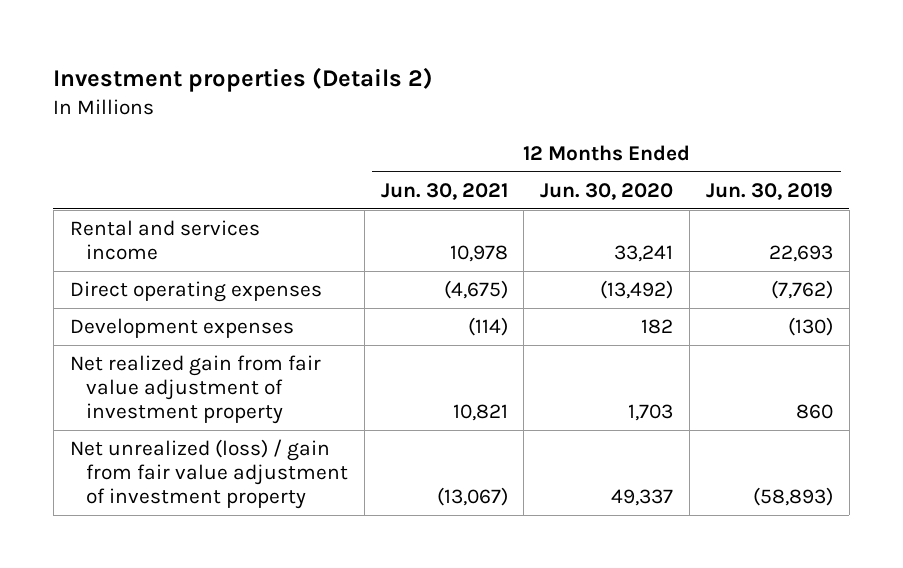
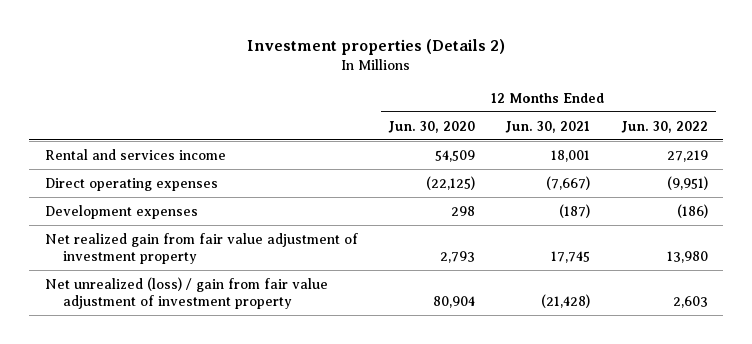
[706,182,834,200] Jun. 30, 2019 -> none
none -> [620,120,708,133] Jun. 30, 2022
[449,245,508,263] 10,978 -> [551,149,591,162] 18,001
[614,245,674,263] 33,241 -> [435,149,476,162] 54,509
[443,280,508,300] (4,675) -> [546,175,591,190] (7,667)
[600,280,674,300] (13,492) -> [426,175,476,190] (22,125)
[467,317,508,337] (114) -> [559,203,591,218] (187)
[641,319,674,335] 182 -> [451,205,476,216] 298
[452,404,508,422] 10,821 -> [551,251,591,264] 17,745
[628,404,674,422] 1,703 -> [440,251,476,264] 2,793
[436,487,508,507] (13,067) -> [541,294,591,309] (21,428)
[611,489,674,507] 49,337 -> [433,296,476,309] 80,904

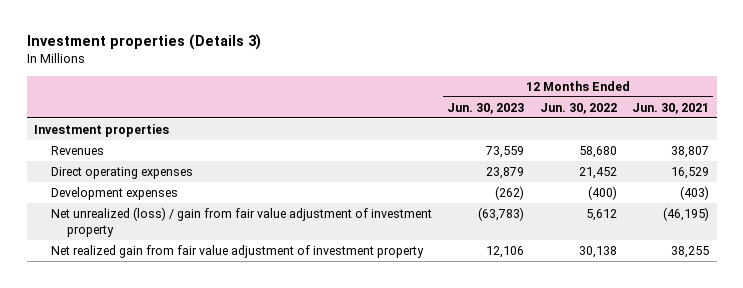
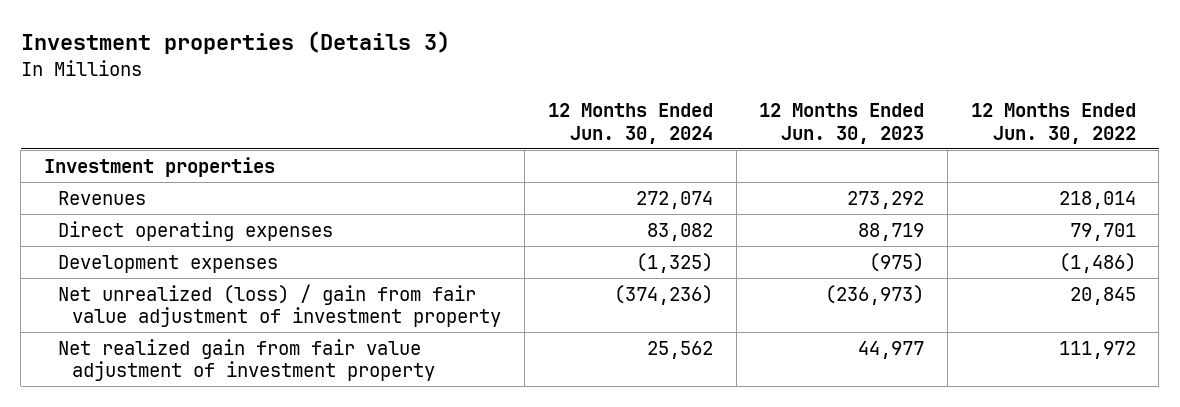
[631,102,709,114] Jun. 30, 2021 -> none
none -> [547,103,713,144] 12 Months Ended Jun. 30, 2024
[485,145,525,158] 73,559 -> [847,190,925,209] 273,292
[578,145,617,158] 58,680 -> [1058,190,1136,209] 218,014
[486,166,525,179] 23,879 -> [858,222,925,241] 88,719
[578,166,617,179] 21,452 -> [1069,222,1136,241] 79,701
[495,185,525,200] (262) -> [869,252,925,272] (975)
[587,185,617,200] (400) -> [1058,252,1136,273] (1,486)
[478,206,525,221] (63,783) -> [825,284,925,305] (236,973)
[585,208,617,221] 5,612 -> [1069,286,1136,305] 20,845
[486,245,525,258] 12,106 -> [858,340,925,359] 44,977
[578,245,617,258] 30,138 -> [1058,340,1136,359] 111,972

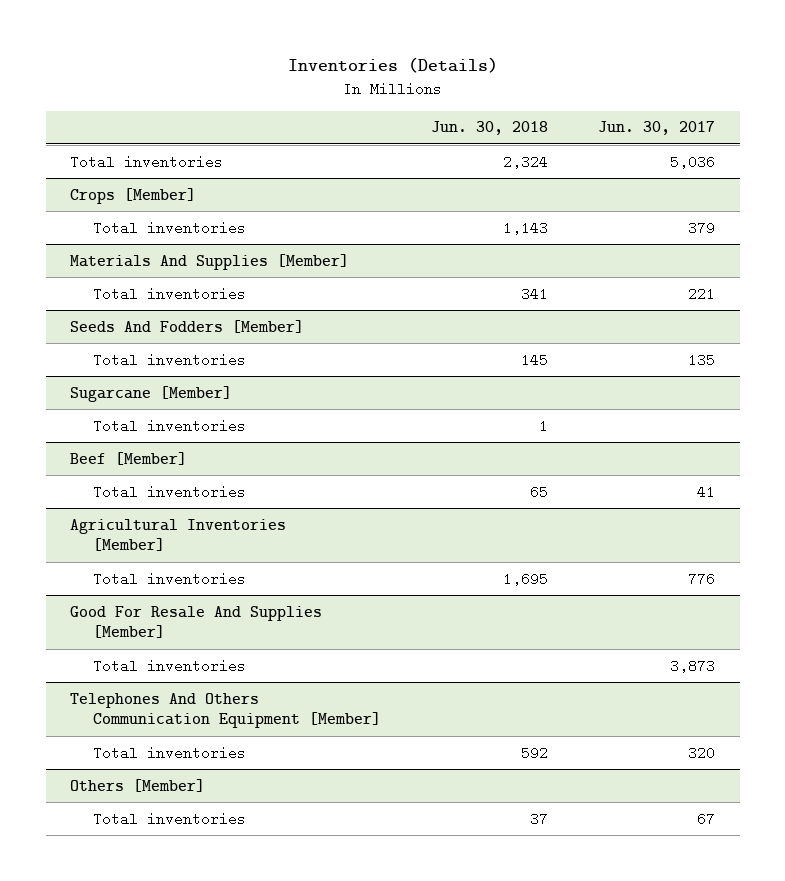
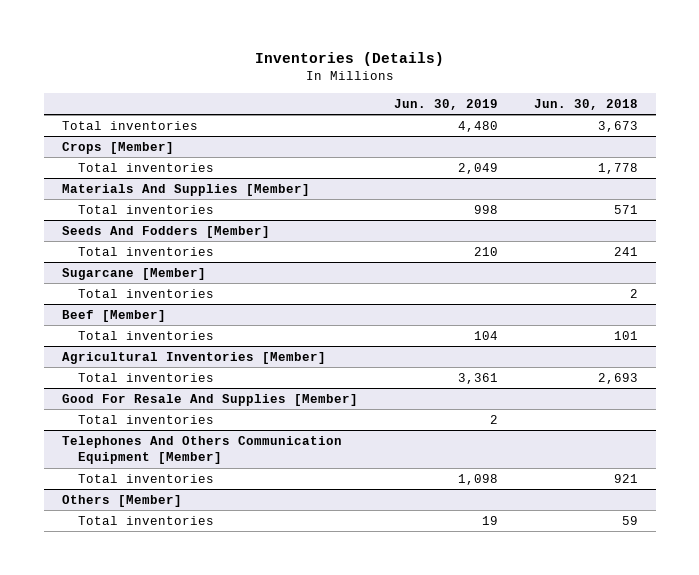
[597,121,715,136] Jun. 30, 2017 -> none
none -> [393,98,498,110] Jun. 30, 2019
[502,154,548,169] 2,324 -> [597,120,638,132] 3,673
[502,220,548,235] 1,143 -> [597,162,638,174] 1,778
[520,286,548,301] 341 -> [613,204,638,214] 571
[520,352,548,367] 145 -> [613,246,638,256] 241
[538,418,548,433] 1 -> [629,288,638,298] 2
[529,484,548,499] 65 -> [613,330,638,340] 101
[502,571,548,586] 1,695 -> [597,372,638,384] 2,693
[520,745,548,760] 592 -> [613,473,638,483] 921
[529,811,548,826] 37 -> [621,515,638,525] 59

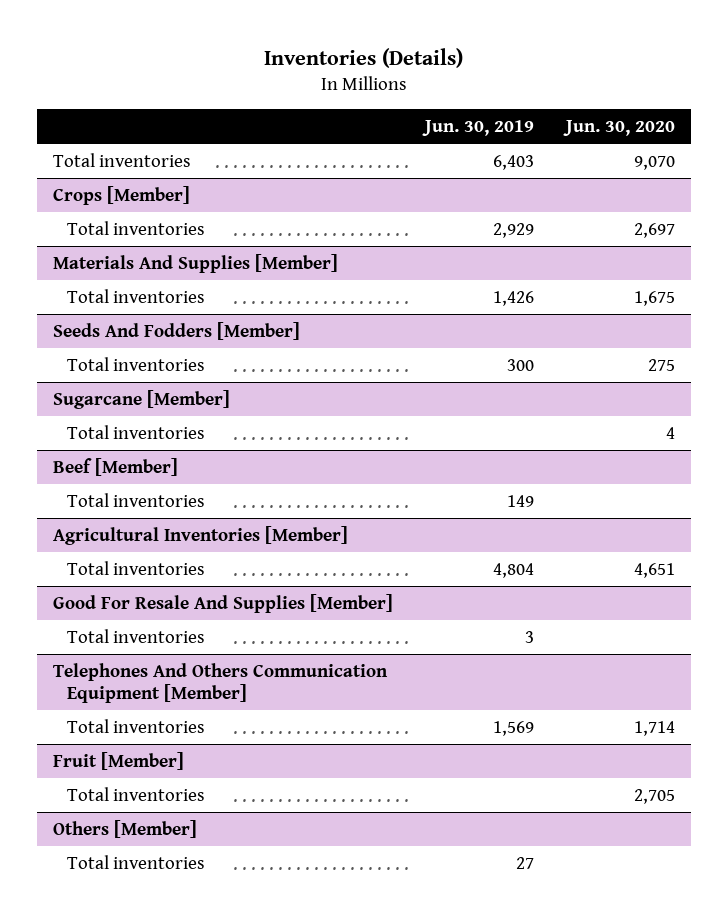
[533,98,638,110] Jun. 30, 2018 -> none
none -> [562,119,675,136] Jun. 30, 2020
[457,120,498,132] 4,480 -> [492,154,534,170] 6,403
[457,162,498,174] 2,049 -> [492,222,534,238] 2,929
[473,204,498,214] 998 -> [492,290,534,306] 1,426
[473,246,498,256] 210 -> [506,358,534,371] 300
[473,330,498,340] 104 -> [506,494,534,507] 149
[457,372,498,384] 3,361 -> [492,562,534,578] 4,804
[489,414,498,424] 2 -> [524,630,534,643] 3
[457,473,498,485] 1,098 -> [492,720,534,736] 1,569
none -> [52,751,184,770] Fruit [Member]
none -> [66,786,205,801] Total inventories
[481,515,498,525] 19 -> [515,856,534,869] 27

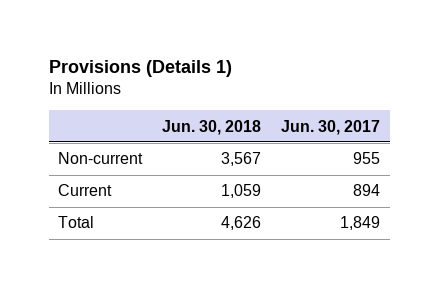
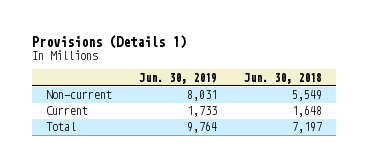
[281,119,381,135] Jun. 30, 2017 -> none
none -> [139,72,218,84] Jun. 30, 2019
[221,152,262,167] 3,567 -> [292,90,323,102] 5,549
[221,184,262,199] 1,059 -> [292,105,323,118] 1,648
[221,216,262,231] 4,626 -> [292,122,323,134] 7,197

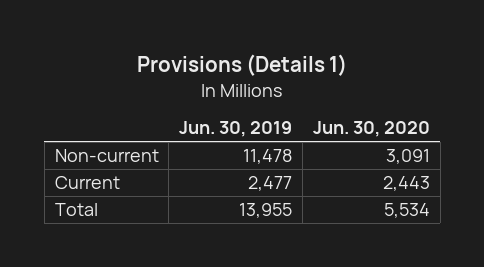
[244,72,323,84] Jun. 30, 2018 -> none
none -> [312,121,430,138] Jun. 30, 2020
[187,90,218,102] 8,031 -> [243,148,293,164] 11,478
[187,106,218,118] 1,733 -> [248,175,293,191] 2,477
[187,121,218,134] 9,764 -> [239,202,293,218] 13,955

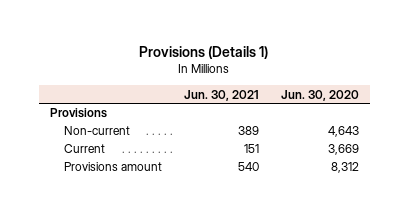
[179,121,293,138] Jun. 30, 2019 -> none
none -> [183,89,259,101] Jun. 30, 2021
[54,202,98,216] Total -> none
none -> [49,108,107,119] Provisions
[385,148,430,164] 3,091 -> [327,126,359,138] 4,643
[382,175,430,191] 2,443 -> [327,144,359,156] 3,669
none -> [63,162,162,172] Provisions amount

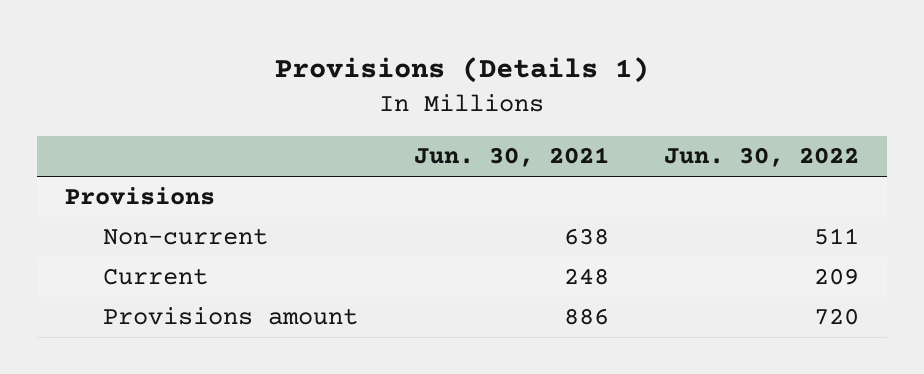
[280,89,359,101] Jun. 30, 2020 -> none
none -> [664,147,860,168] Jun. 30, 2022
[237,126,259,136] 389 -> [563,228,609,246] 638
[243,144,259,154] 151 -> [563,268,609,286] 248
[237,162,259,172] 540 -> [563,308,609,326] 886

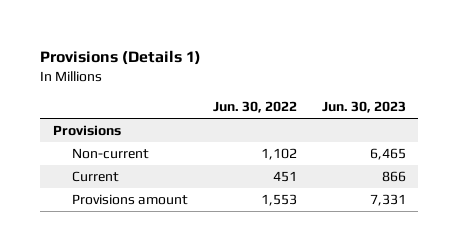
[413,147,609,168] Jun. 30, 2021 -> none
none -> [321,101,406,114] Jun. 30, 2023
[814,228,860,246] 511 -> [260,148,297,161] 1,102
[814,268,860,286] 209 -> [272,171,297,183] 451
[814,308,860,326] 720 -> [260,194,297,207] 1,553

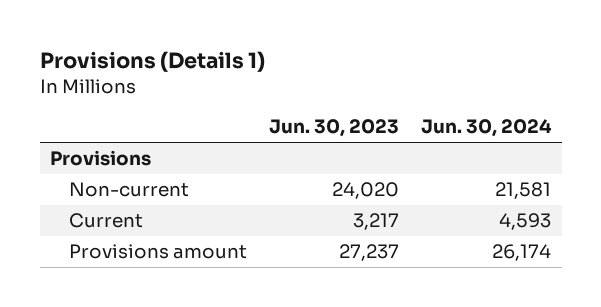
[212,101,297,114] Jun. 30, 2022 -> none
none -> [420,119,552,138] Jun. 30, 2024
[369,148,406,161] 6,465 -> [332,182,400,200] 24,020
[381,171,406,183] 866 -> [353,213,400,231] 3,217
[369,194,406,207] 7,331 -> [339,244,400,262] 27,237

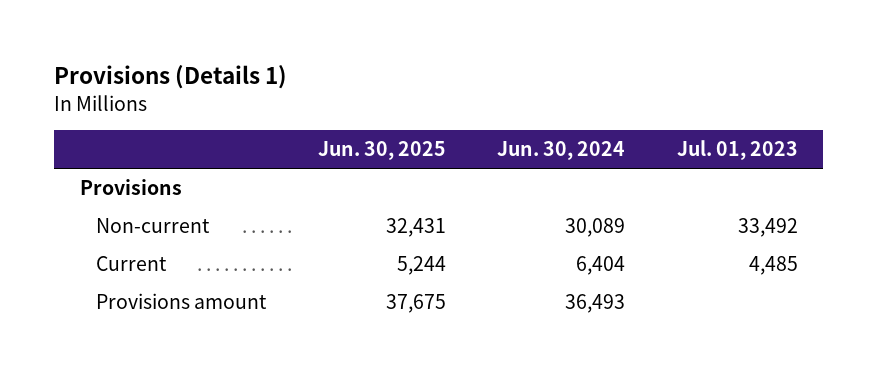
[269,119,400,138] Jun. 30, 2023 -> none
none -> [317,141,446,161] Jun. 30, 2025
none -> [676,140,798,161] Jul. 01, 2023
[494,182,551,200] 21,581 -> [565,218,626,238] 30,089
[498,213,551,231] 4,593 -> [576,256,626,276] 6,404
[491,244,551,262] 26,174 -> [565,294,626,314] 36,493

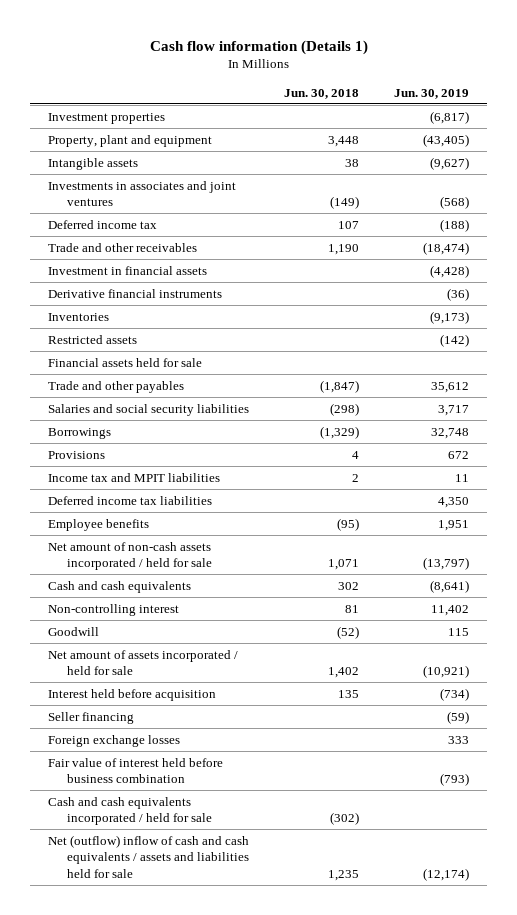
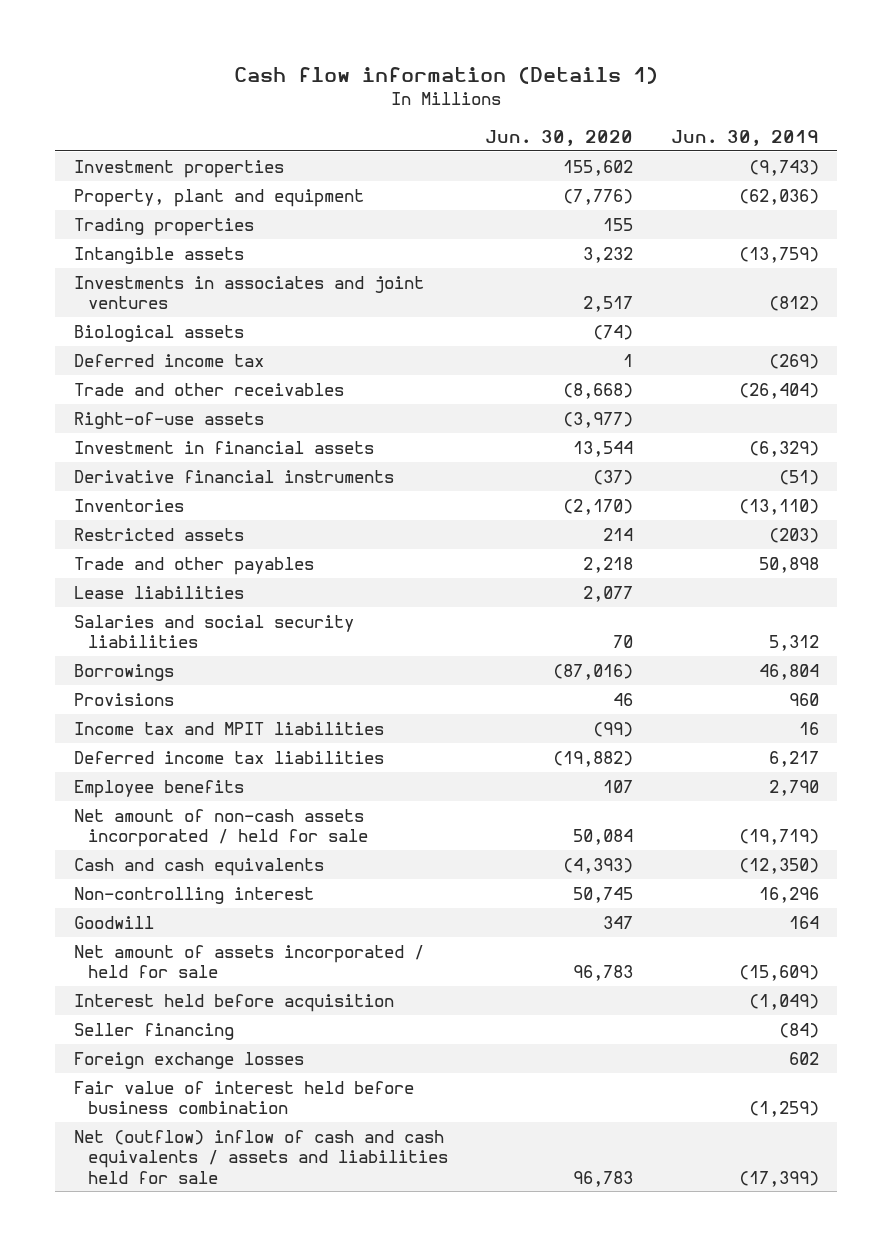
[284,88,360,99] Jun. 30, 2018 -> none
none -> [485,129,634,146] Jun. 30, 2020
[47,357,202,367] Financial assets held for sale -> none
[47,796,213,826] Cash and cash equivalents incorporated / held for sale -> none
[430,110,470,124] (6,817) -> [748,159,819,176] (9,743)
[423,133,470,147] (43,405) -> [738,188,819,205] (62,036)
none -> [74,217,255,236] Trading properties
[430,156,470,170] (9,627) -> [738,246,819,263] (13,759)
[440,196,470,210] (568) -> [768,296,819,312] (812)
none -> [74,324,245,342] Biological assets
[440,218,470,232] (188) -> [768,353,819,369] (269)
[423,241,470,255] (18,474) -> [738,382,819,399] (26,404)
none -> [74,411,265,429] Right-of-use assets
[430,264,470,278] (4,428) -> [748,440,819,457] (6,329)
[447,287,470,301] (36) -> [778,469,819,485] (51)
[430,310,470,324] (9,173) -> [738,498,819,515] (13,110)
[440,333,470,347] (142) -> [768,527,819,543] (203)
[431,381,470,393] 35,612 -> [758,556,819,573] 50,898
none -> [74,585,245,599] Lease liabilities
[438,404,470,416] 3,717 -> [768,635,819,652] 5,312
[431,427,470,439] 32,748 -> [758,663,819,680] 46,804
[448,450,470,459] 672 -> [788,692,819,706] 960
[455,473,470,482] 11 -> [798,721,819,735] 16
[438,496,470,508] 4,350 -> [768,750,819,767] 6,217
[438,519,470,531] 1,951 -> [768,779,819,796] 2,790
[423,557,470,571] (13,797) -> [738,829,819,846] (19,719)
[430,579,470,593] (8,641) -> [738,857,819,874] (12,350)
[431,604,470,616] 11,402 -> [758,886,819,903] 16,296
[448,627,470,636] 115 -> [788,915,819,929] 164
[423,665,470,679] (10,921) -> [738,965,819,982] (15,609)
[440,687,470,701] (734) -> [748,993,819,1010] (1,049)
[447,710,470,724] (59) -> [778,1022,819,1038] (84)
[448,735,470,744] 333 -> [788,1051,819,1065] 602
[440,773,470,787] (793) -> [748,1101,819,1118] (1,259)
[423,867,470,881] (12,174) -> [738,1170,819,1187] (17,399)

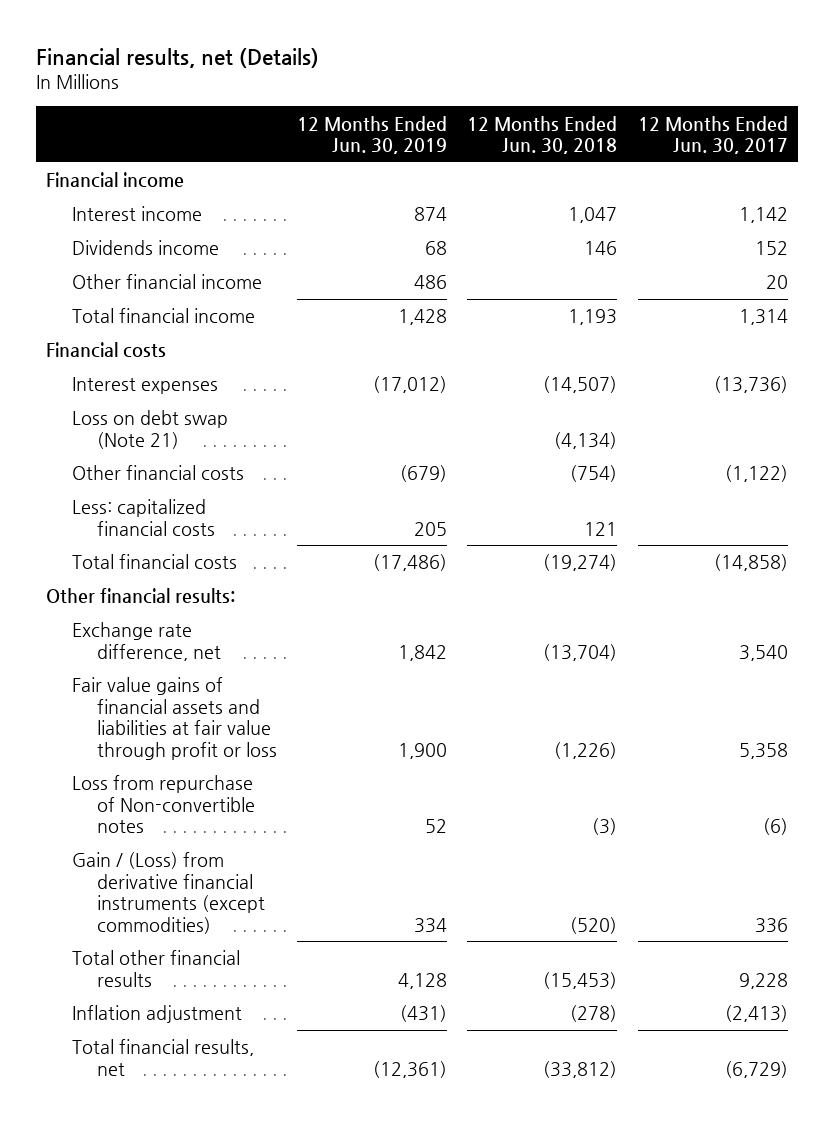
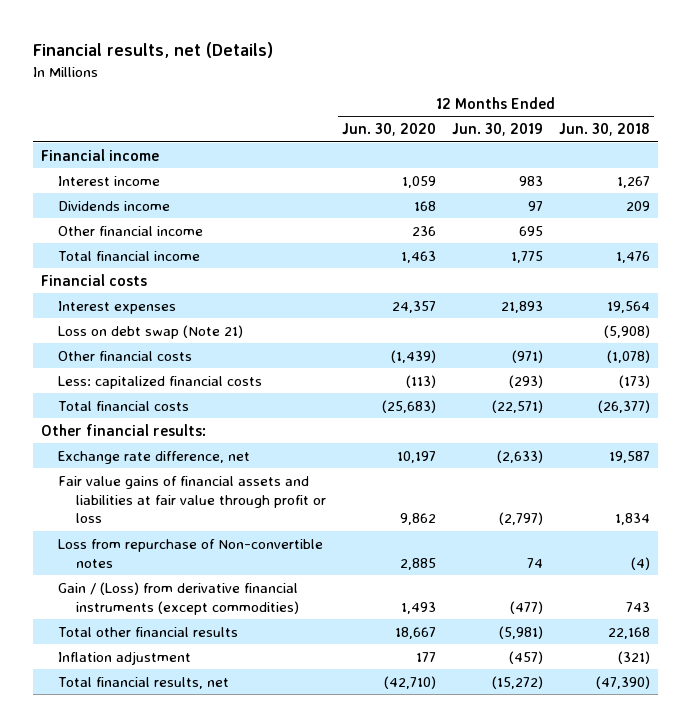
[637,115,788,155] 12 Months Ended Jun. 30, 2017 -> none
none -> [341,123,436,137] Jun. 30, 2020
[414,207,448,222] 874 -> [518,175,543,186] 983
[568,207,618,224] 1,047 -> [616,175,650,188] 1,267
[425,241,448,256] 68 -> [527,200,543,211] 97
[584,241,618,256] 146 -> [625,200,650,211] 209
[414,275,448,290] 486 -> [518,225,543,236] 695
[398,309,448,326] 1,428 -> [510,250,543,263] 1,775
[568,309,618,326] 1,193 -> [615,250,650,263] 1,476
[373,376,448,394] (17,012) -> [500,300,543,313] 21,893
[543,376,618,394] (14,507) -> [606,300,650,313] 19,564
[554,431,618,449] (4,134) -> [603,324,650,338] (5,908)
[400,465,448,483] (679) -> [511,349,543,363] (971)
[570,465,618,483] (754) -> [606,349,650,363] (1,078)
[414,521,448,536] 205 -> [508,374,543,388] (293)
[584,521,618,536] 121 -> [618,374,650,388] (173)
[373,554,448,572] (17,486) -> [491,399,543,413] (22,571)
[543,554,618,572] (19,274) -> [597,399,650,413] (26,377)
[398,644,448,661] 1,842 -> [496,449,543,463] (2,633)
[543,643,618,661] (13,704) -> [608,450,650,463] 19,587
[398,742,448,759] 1,900 -> [498,512,543,526] (2,797)
[554,741,618,759] (1,226) -> [614,513,650,526] 1,834
[425,819,448,834] 52 -> [526,557,543,568] 74
[592,818,618,836] (3) -> [630,556,650,570] (4)
[414,917,448,933] 334 -> [509,600,543,614] (477)
[570,916,618,934] (520) -> [625,601,650,612] 743
[398,972,448,989] 4,128 -> [498,625,543,639] (5,981)
[543,971,618,989] (15,453) -> [607,626,650,639] 22,168
[400,1005,448,1023] (431) -> [508,650,543,664] (457)
[570,1005,618,1023] (278) -> [617,650,650,664] (321)
[373,1060,448,1078] (12,361) -> [491,675,543,689] (15,272)
[543,1060,618,1078] (33,812) -> [595,675,650,689] (47,390)

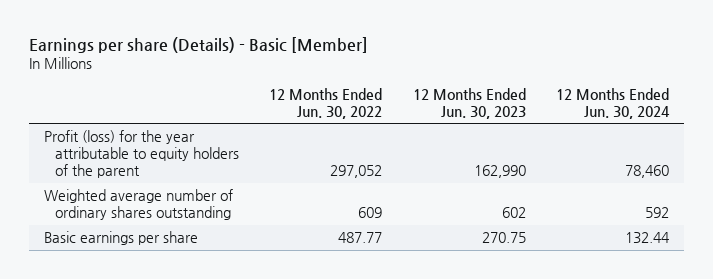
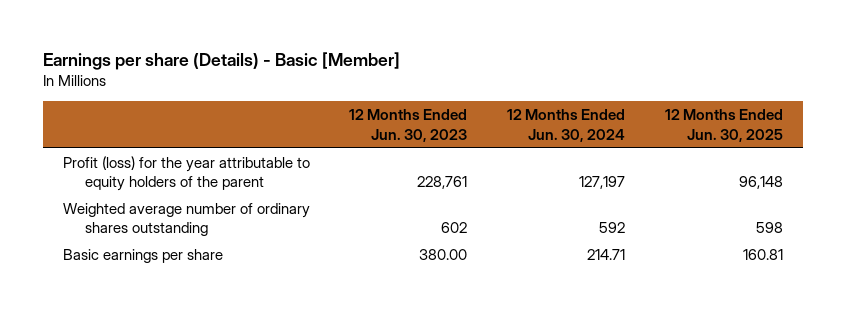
[269,87,383,119] 12 Months Ended Jun. 30, 2022 -> none
none -> [665,109,784,142] 12 Months Ended Jun. 30, 2025
[473,164,526,178] 162,990 -> [417,176,468,190] 228,761
[624,164,669,178] 78,460 -> [579,176,626,190] 127,197
[481,232,526,244] 270.75 -> [419,249,468,261] 380.00
[624,232,670,245] 132.44 -> [587,249,626,261] 214.71

